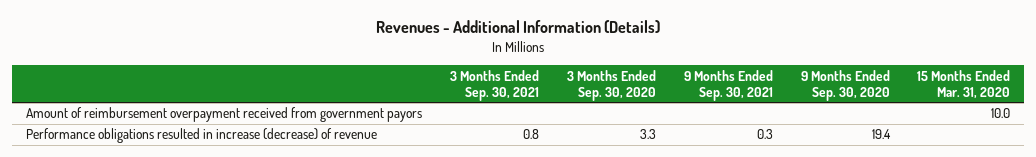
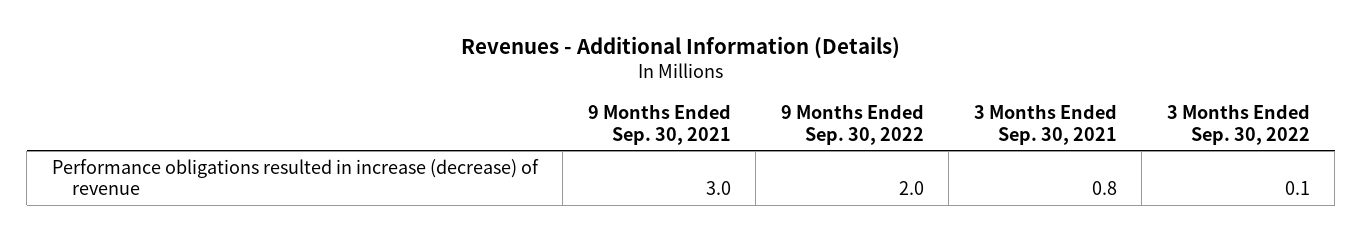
[566,69,656,101] 3 Months Ended Sep. 30, 2020 -> none
[800,69,890,101] 9 Months Ended Sep. 30, 2020 -> none
[917,69,1011,99] 15 Months Ended Mar. 31, 2020 -> none
none -> [780,104,924,145] 9 Months Ended Sep. 30, 2022
none -> [1166,104,1310,145] 3 Months Ended Sep. 30, 2022
[25,107,422,123] Amount of reimbursement overpayment received from government payors -> none
[756,129,773,140] 0.3 -> [705,181,731,196] 3.0

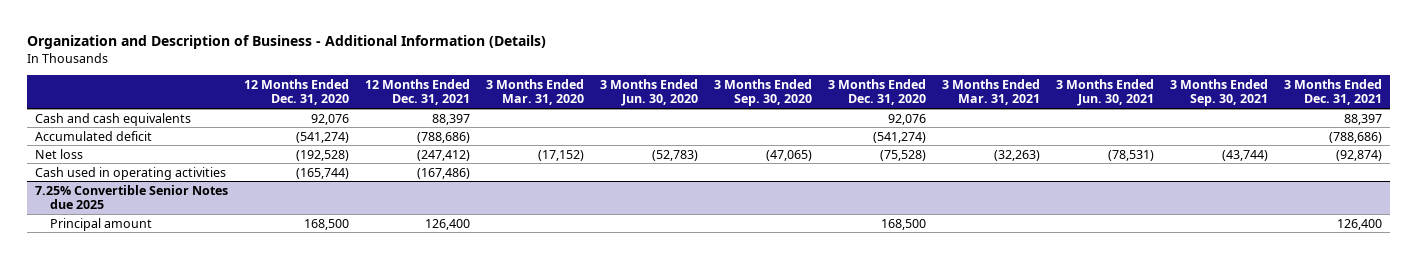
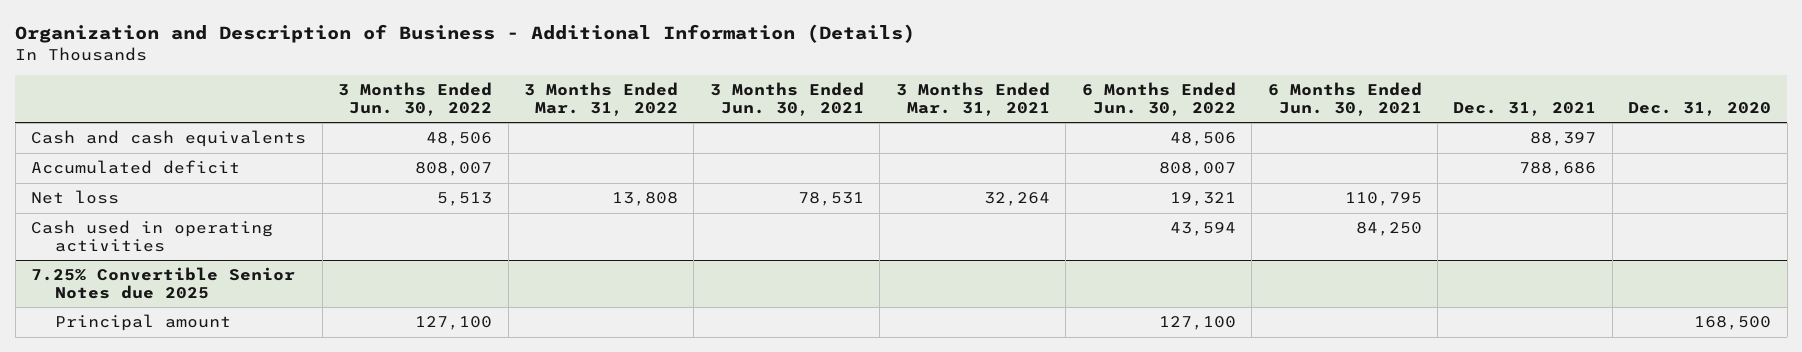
[244,78,350,106] 12 Months Ended Dec. 31, 2020 -> none
[365,78,471,106] 12 Months Ended Dec. 31, 2021 -> none
[486,78,585,106] 3 Months Ended Mar. 31, 2020 -> none
[600,78,699,107] 3 Months Ended Jun. 30, 2020 -> none
[714,78,813,107] 3 Months Ended Sep. 30, 2020 -> none
[828,78,927,106] 3 Months Ended Dec. 31, 2020 -> none
[1170,78,1269,107] 3 Months Ended Sep. 30, 2021 -> none
[1283,78,1382,106] 3 Months Ended Dec. 31, 2021 -> none
none -> [338,82,493,116] 3 Months Ended Jun. 30, 2022
none -> [523,82,678,116] 3 Months Ended Mar. 31, 2022
none -> [1081,82,1236,116] 6 Months Ended Jun. 30, 2022
none -> [1267,82,1422,116] 6 Months Ended Jun. 30, 2021
none -> [1453,101,1597,116] Dec. 31, 2021
none -> [1628,101,1772,116] Dec. 31, 2020
[994,149,1041,161] (32,263) -> [983,192,1050,207] 32,264
[1108,149,1155,161] (78,531) -> [797,192,864,207] 78,531

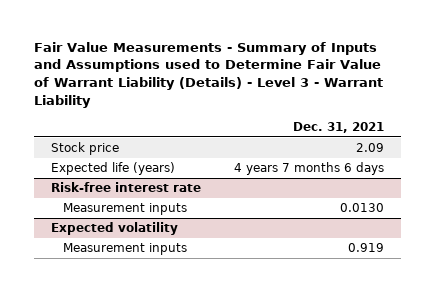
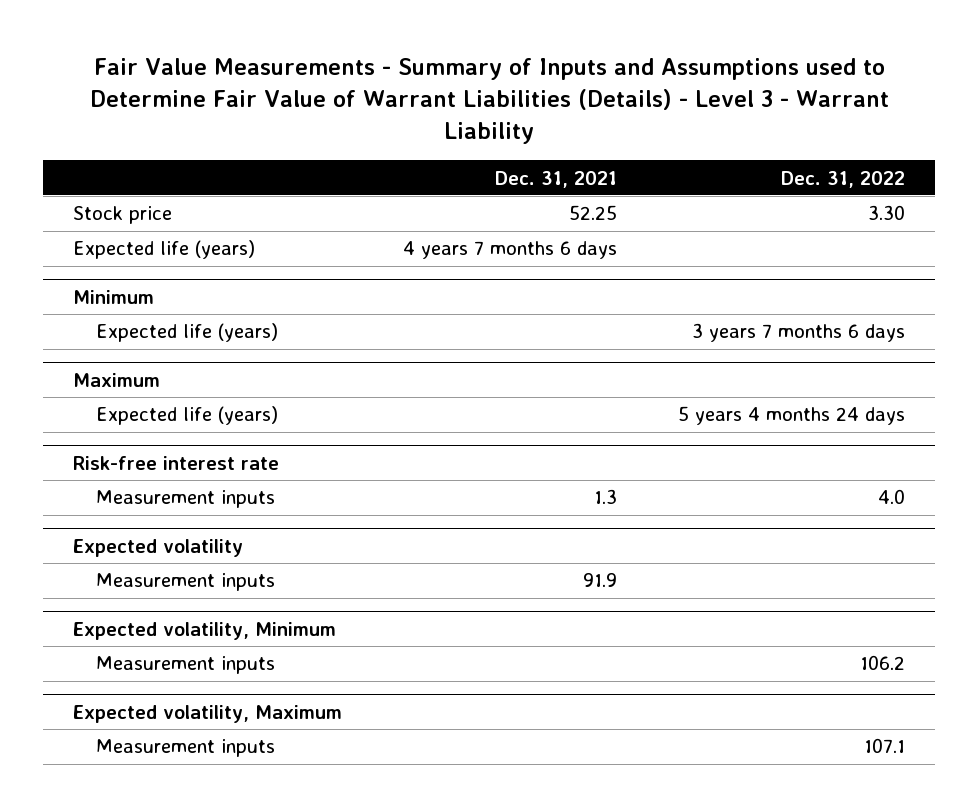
[34,41,384,108] Fair Value Measurements - Summary of Inputs and Assumptions used to Determine Fair Value of Warrant Liability (Details) - Level 3 - Warrant Liability -> [89,58,889,145] Fair Value Measurements - Summary of Inputs and Assumptions used to Determine Fair Value of Warrant Liabilities (Details) - Level 3 - Warrant Liability
none -> [780,170,905,188] Dec. 31, 2022
[355,143,384,153] 2.09 -> [568,205,617,221] 52.25
none -> [73,289,155,304] Minimum
none -> [96,323,279,343] Expected life (years)
none -> [73,372,161,387] Maximum
none -> [96,406,279,426] Expected life (years)
[339,203,384,213] 0.0130 -> [593,489,617,505] 1.3
[347,243,384,253] 0.919 -> [582,573,617,588] 91.9
none -> [73,621,337,640] Expected volatility, Minimum
none -> [96,656,276,675] Measurement inputs
none -> [73,704,343,723] Expected volatility, Maximum
none -> [96,739,276,758] Measurement inputs

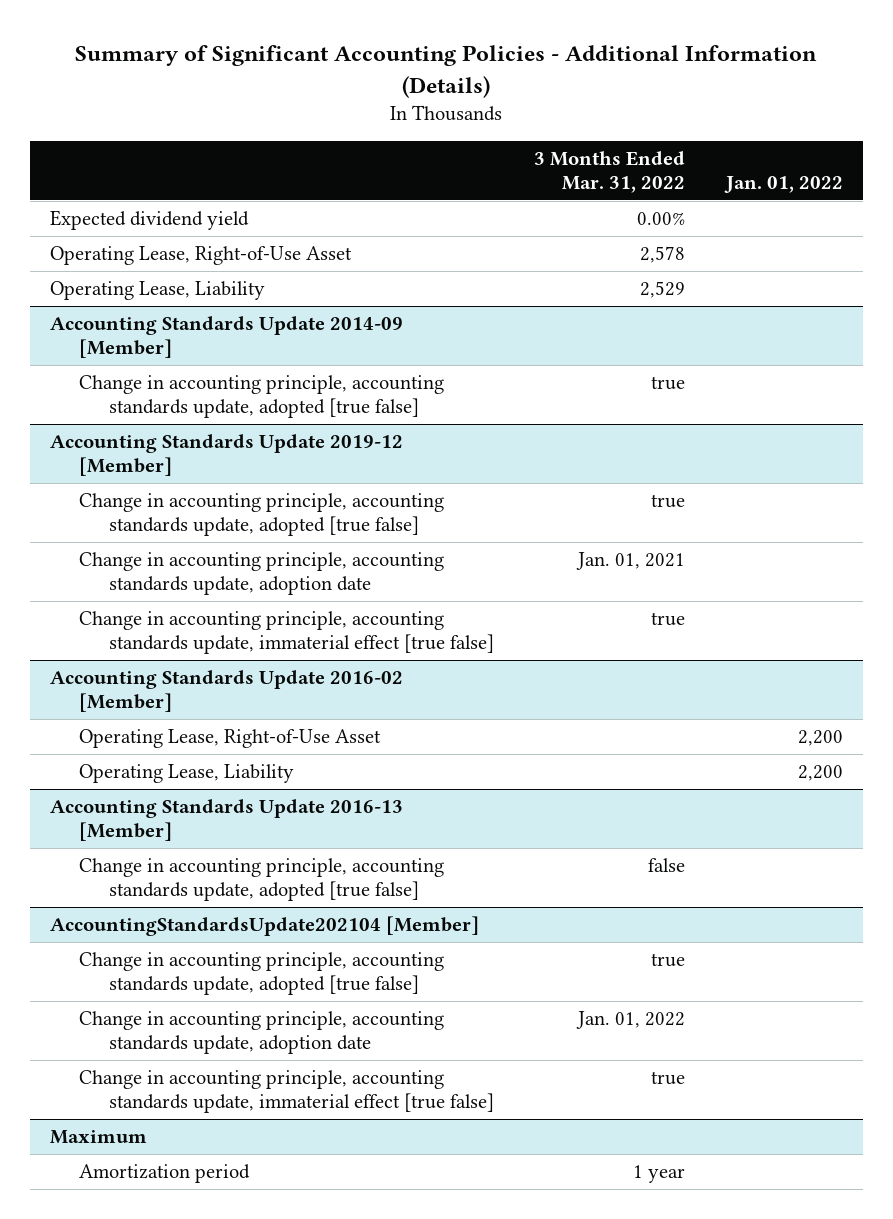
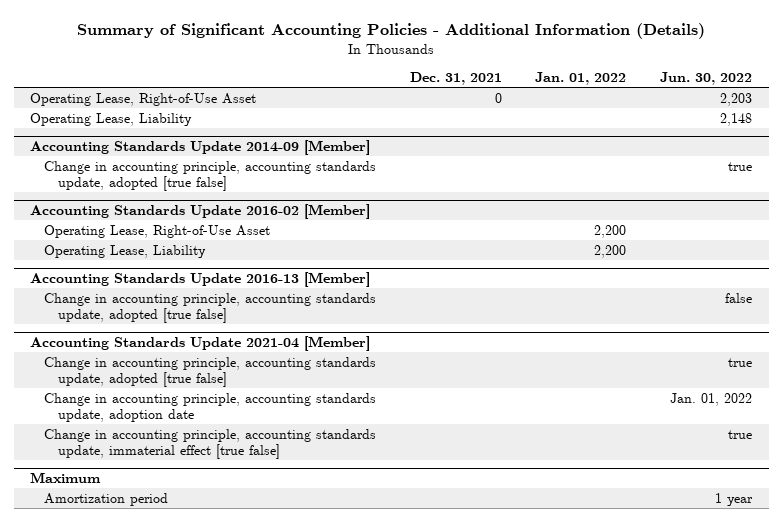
[534,150,686,193] 3 Months Ended Mar. 31, 2022 -> none
none -> [409,71,502,85] Dec. 31, 2021
none -> [660,71,753,85] Jun. 30, 2022
[49,210,249,231] Expected dividend yield -> none
[49,434,403,477] Accounting Standards Update 2019-12 [Member] -> none
[79,493,445,537] Change in accounting principle, accounting standards update, adopted [true false] -> none
[79,552,445,596] Change in accounting principle, accounting standards update, adoption date -> none
[79,611,494,655] Change in accounting principle, accounting standards update, immaterial effect [true false] -> none
[49,916,479,937] AccountingStandardsUpdate202104 [Member] -> [30,335,371,351] Accounting Standards Update 2021-04 [Member]

